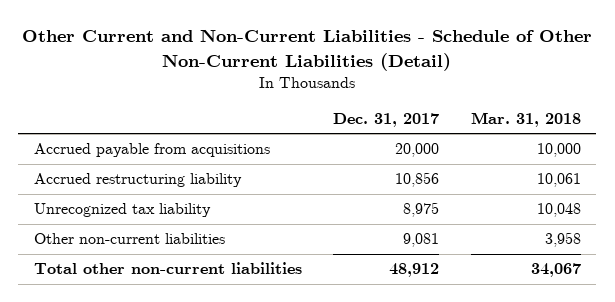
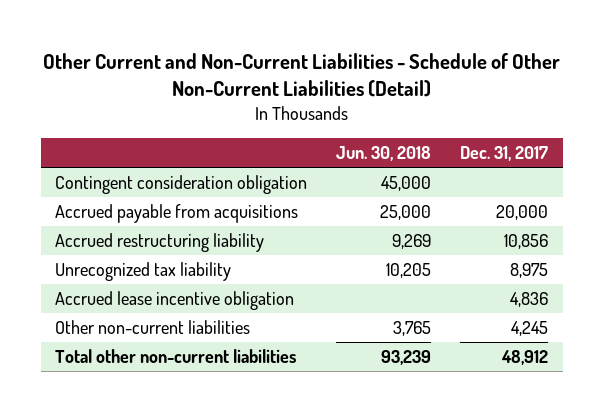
[470,111,581,127] Mar. 31, 2018 -> none
none -> [336,146,432,162] Jun. 30, 2018
none -> [55,175,308,195] Contingent consideration obligation
none -> [55,291,295,311] Accrued lease incentive obligation
[403,233,440,248] 9,081 -> [511,321,549,337] 4,245

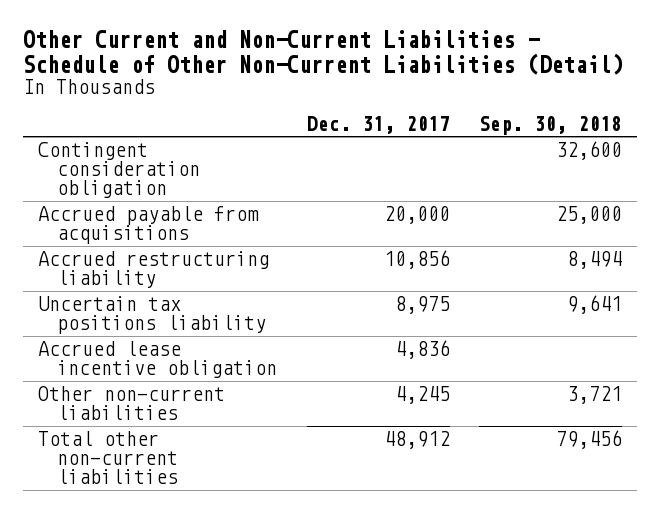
[336,146,432,162] Jun. 30, 2018 -> none
none -> [479,115,623,135] Sep. 30, 2018
[55,262,232,282] Unrecognized tax liability -> [38,296,266,335] Uncertain tax positions liability

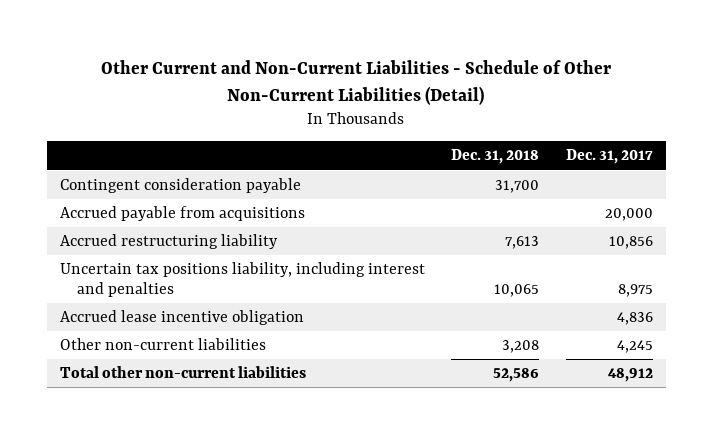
[479,115,623,135] Sep. 30, 2018 -> none
none -> [451,149,540,165] Dec. 31, 2018
[38,142,200,199] Contingent consideration obligation -> [59,178,301,194] Contingent consideration payable
[38,296,266,335] Uncertain tax positions liability -> [59,262,425,298] Uncertain tax positions liability, including interest and penalties

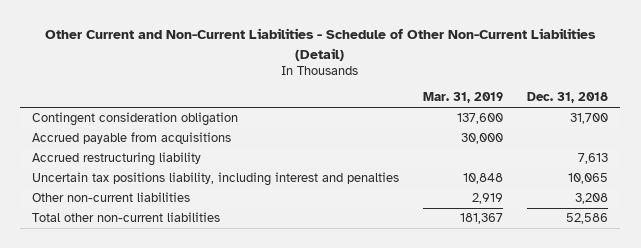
[565,149,653,165] Dec. 31, 2017 -> none
none -> [423,92,504,104] Mar. 31, 2019
[59,178,301,194] Contingent consideration payable -> [32,112,239,127] Contingent consideration obligation
[59,310,304,326] Accrued lease incentive obligation -> none

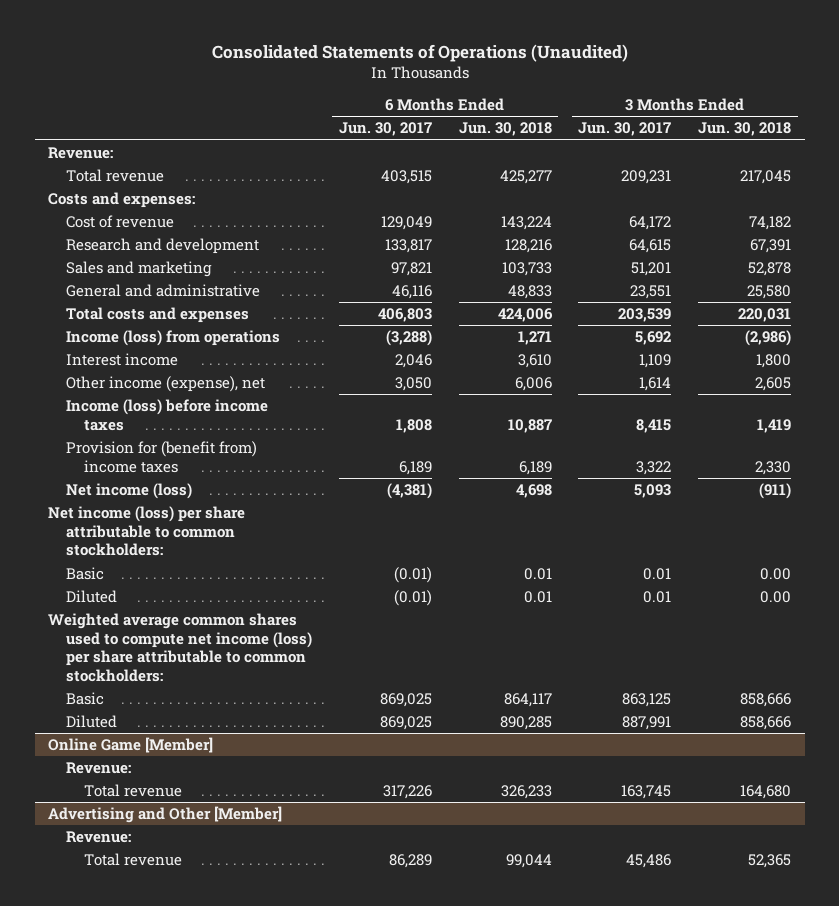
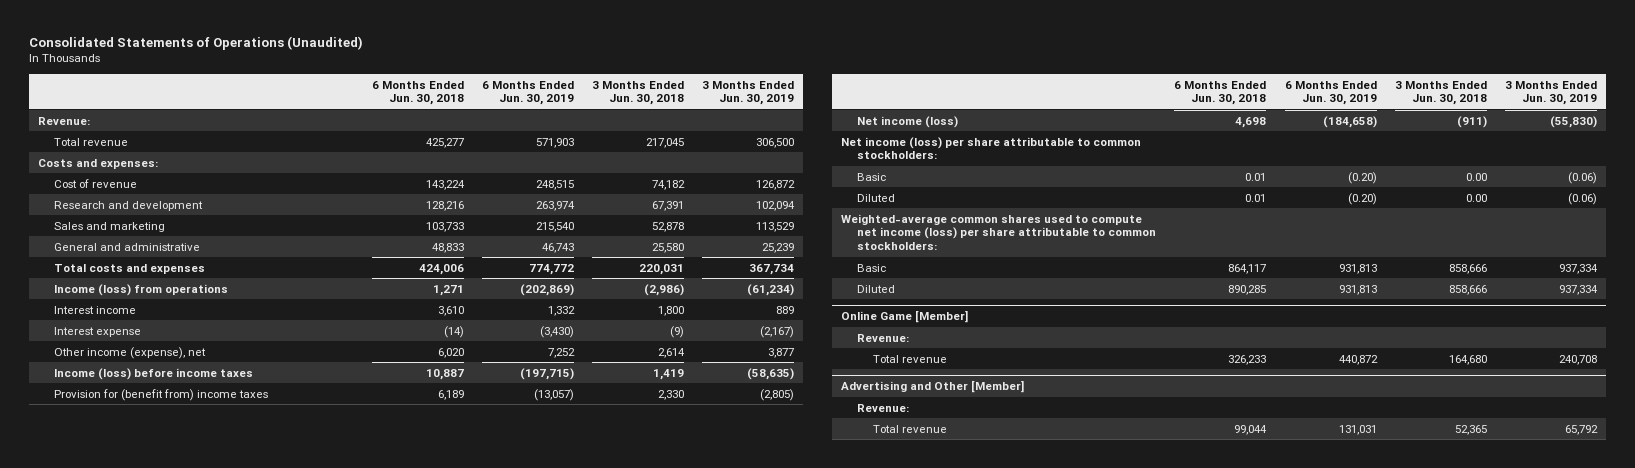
[338,122,432,137] Jun. 30, 2017 -> none
[578,122,672,137] Jun. 30, 2017 -> none
none -> [481,80,574,106] 6 Months Ended Jun. 30, 2019
none -> [702,80,795,106] 3 Months Ended Jun. 30, 2019
none -> [54,326,142,337] Interest expense
[514,377,552,392] 6,006 -> [437,347,464,358] 6,020
[755,377,792,392] 2,605 -> [658,347,686,358] 2,614
[48,613,312,683] Weighted average common shares used to compute net income (loss) per share attributable to common stockholders: -> [841,213,1157,250] Weighted-average common shares used to compute net income (loss) per share attributable to common stockholders:

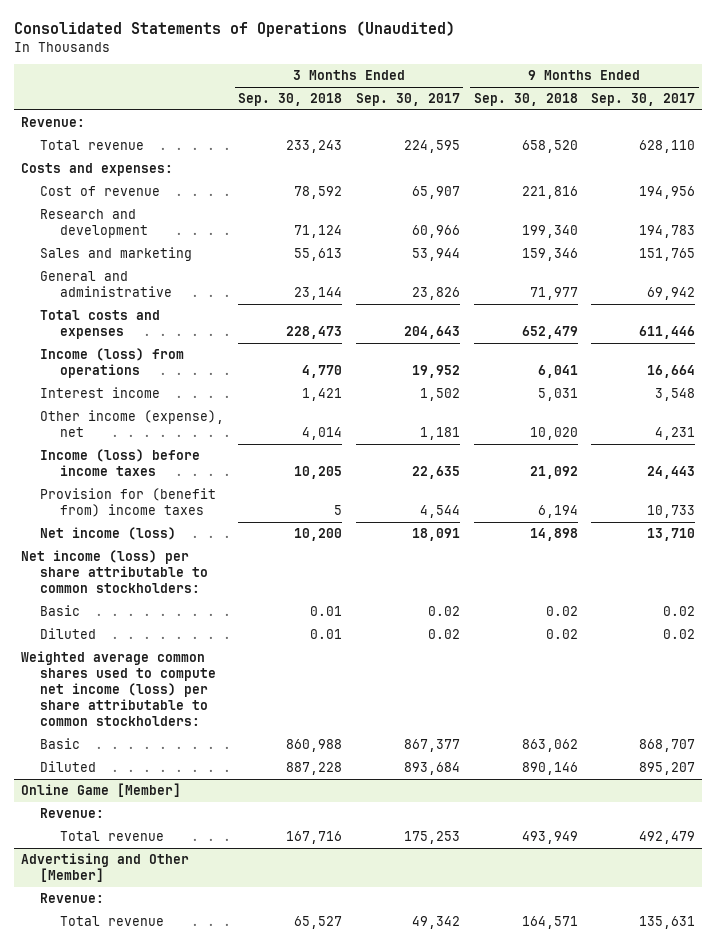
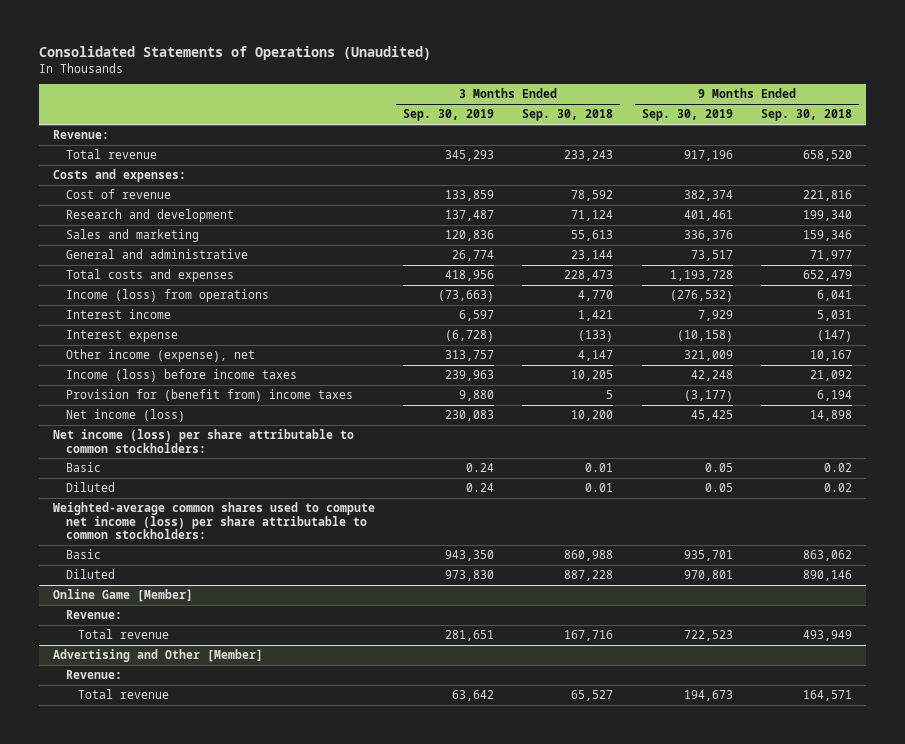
[355,93,460,107] Sep. 30, 2017 -> none
[591,93,696,107] Sep. 30, 2017 -> none
none -> [403,109,495,122] Sep. 30, 2019
none -> [641,109,733,122] Sep. 30, 2019
none -> [65,330,178,343] Interest expense
[302,427,343,441] 4,014 -> [578,350,614,362] 4,147
[529,427,578,441] 10,020 -> [809,350,852,362] 10,167
[20,651,217,727] Weighted average common shares used to compute net income (loss) per share attributable to common stockholders: -> [52,502,375,540] Weighted-average common shares used to compute net income (loss) per share attributable to common stockholders:

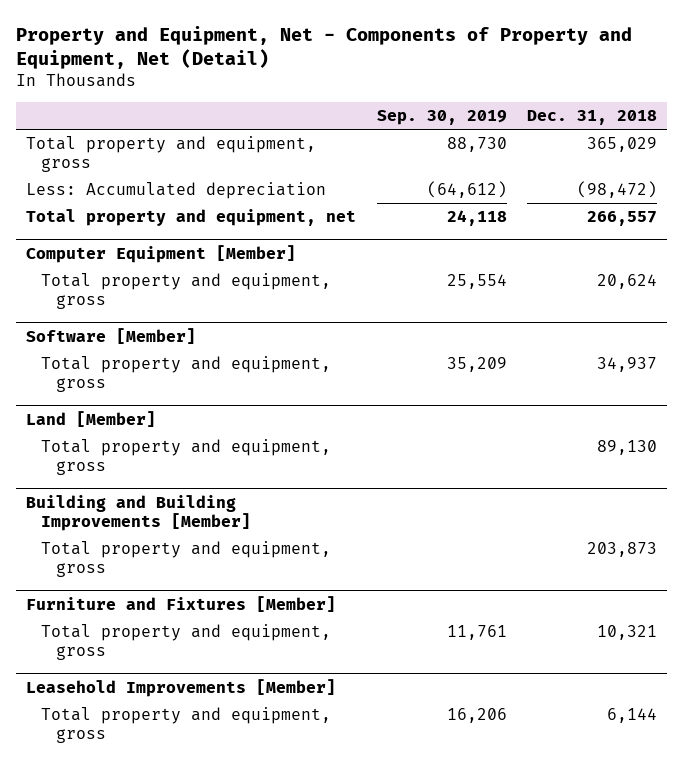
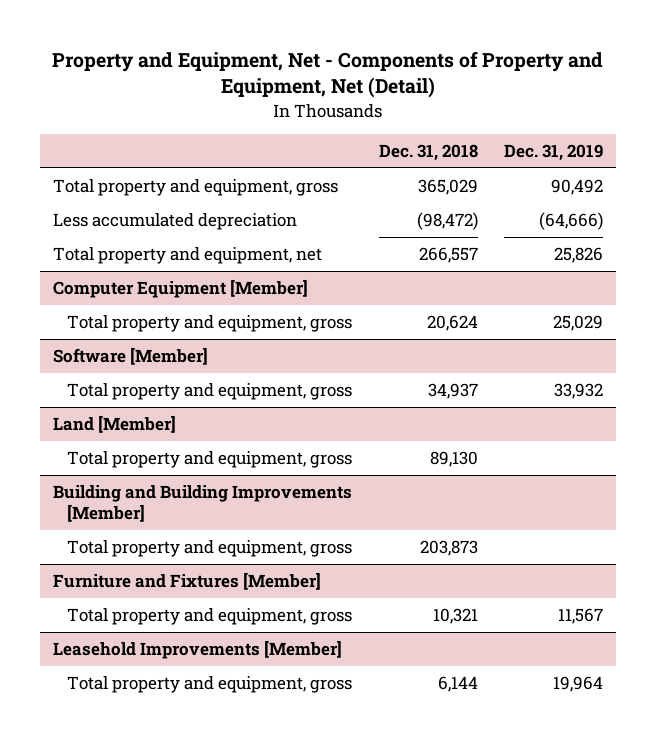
[376,110,507,126] Sep. 30, 2019 -> none
none -> [503,143,603,161] Dec. 31, 2019
[26,182,327,200] Less: Accumulated depreciation -> [53,213,298,231] Less accumulated depreciation

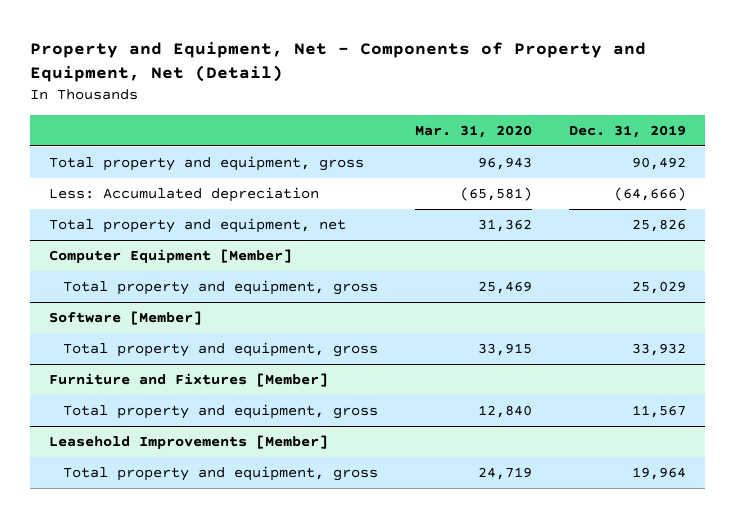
[378,143,478,161] Dec. 31, 2018 -> none
none -> [415,124,533,138] Mar. 31, 2020
[53,213,298,231] Less accumulated depreciation -> [48,186,319,202] Less: Accumulated depreciation
[53,415,177,434] Land [Member] -> none
[67,451,353,469] Total property and equipment, gross -> none
[53,485,353,523] Building and Building Improvements [Member] -> none
[67,540,353,558] Total property and equipment, gross -> none

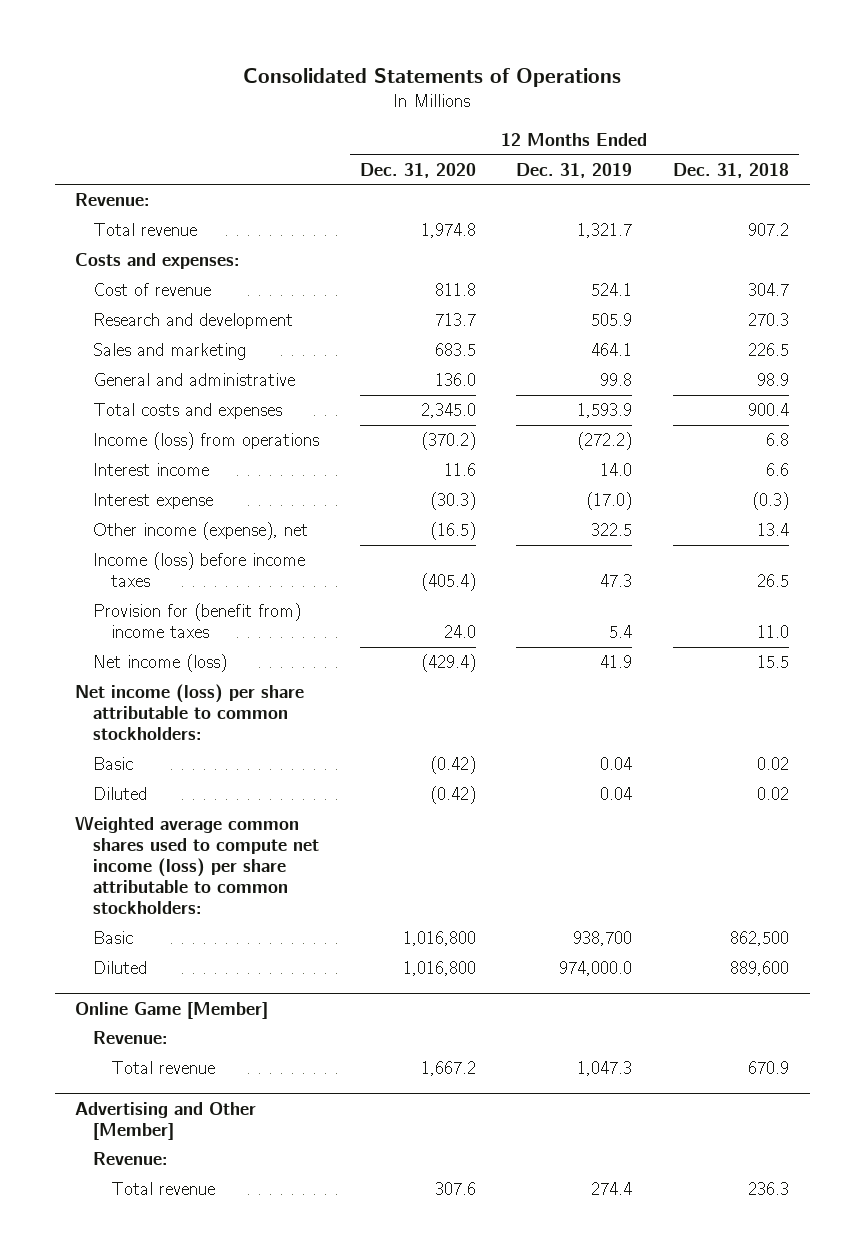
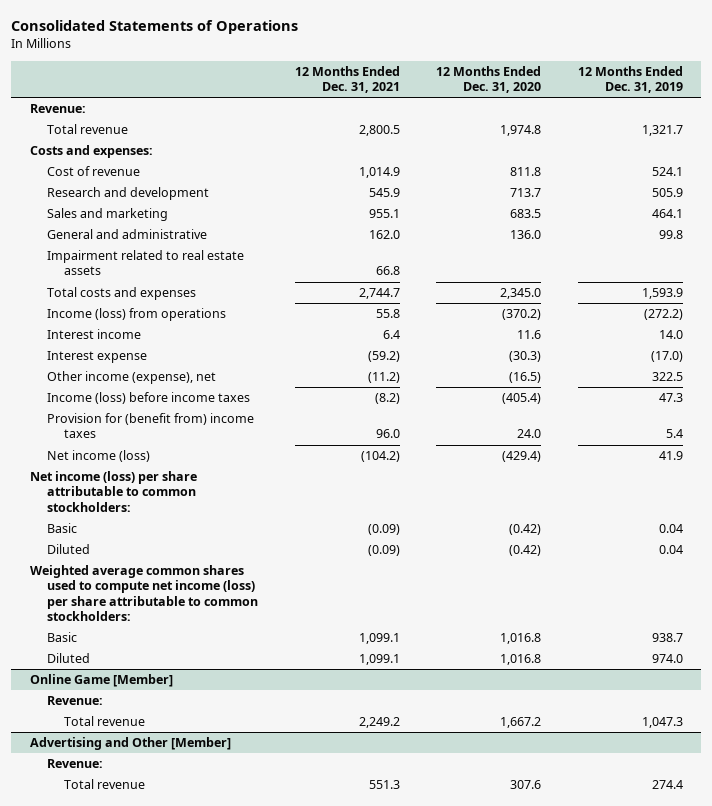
[673,162,790,178] Dec. 31, 2018 -> none
none -> [294,65,400,94] 12 Months Ended Dec. 31, 2021
none -> [46,250,244,276] Impairment related to real estate assets
[402,930,476,946] 1,016,800 -> [500,633,542,645] 1,016.8
[573,930,633,946] 938,700 -> [651,633,683,643] 938.7
[402,960,476,976] 1,016,800 -> [500,654,542,666] 1,016.8
[559,960,633,976] 974,000.0 -> [651,654,683,664] 974.0

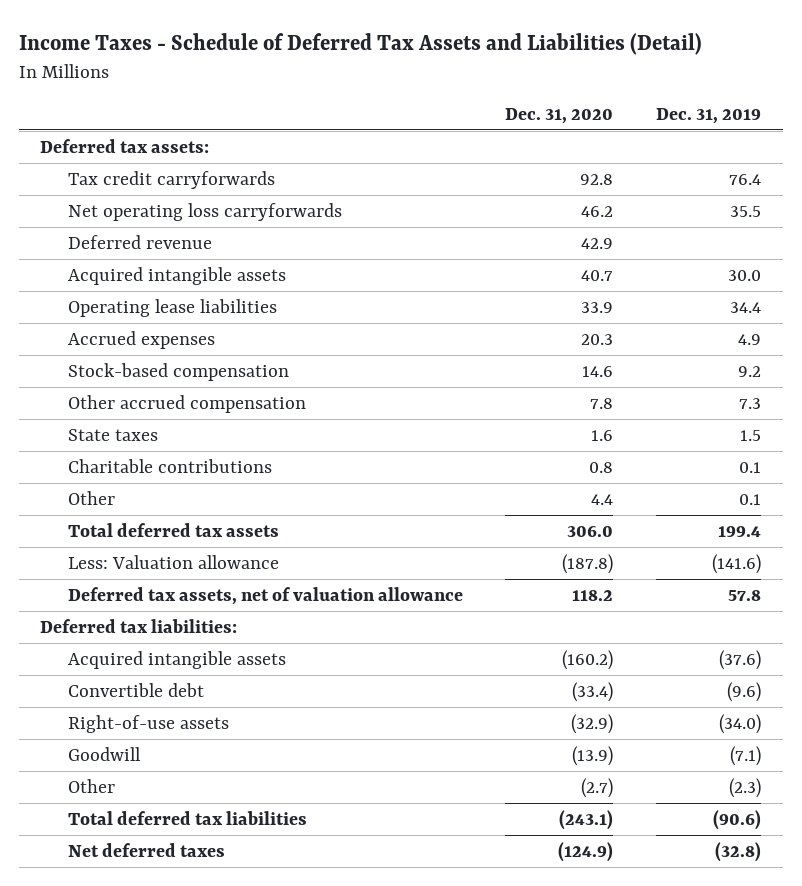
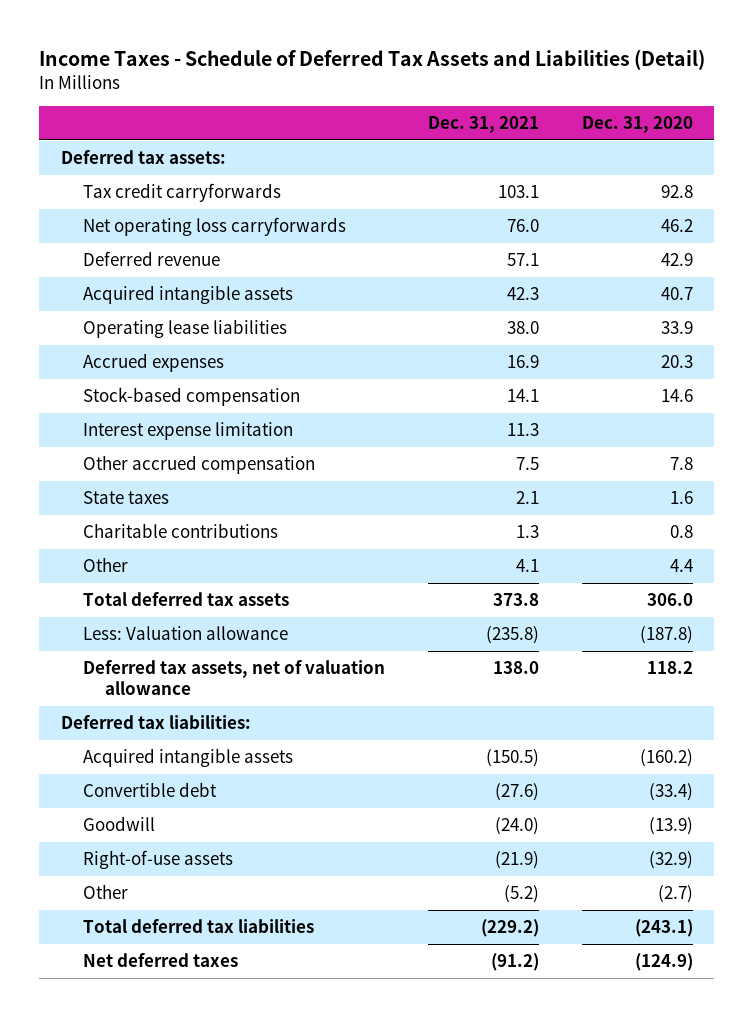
[656,107,762,124] Dec. 31, 2019 -> none
none -> [427,116,539,134] Dec. 31, 2021
none -> [82,422,293,441] Interest expense limitation
[67,714,229,733] Right-of-use assets -> [82,850,233,870] Right-of-use assets

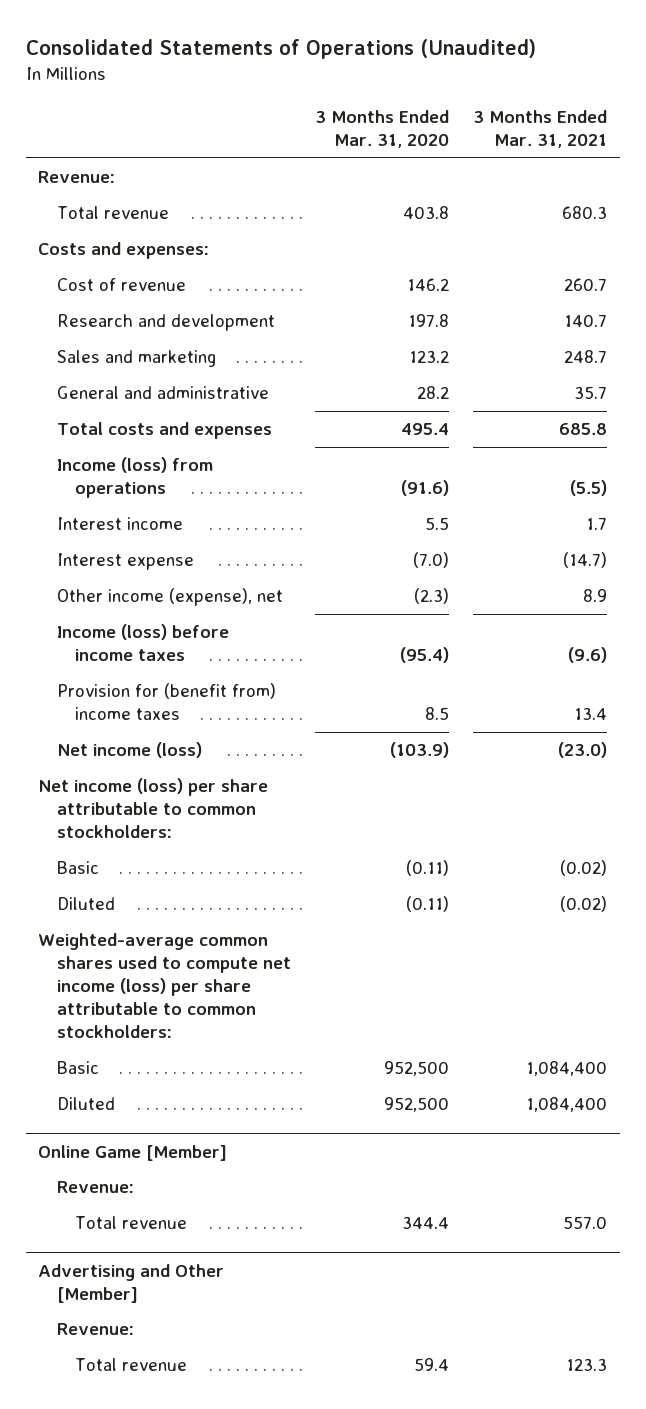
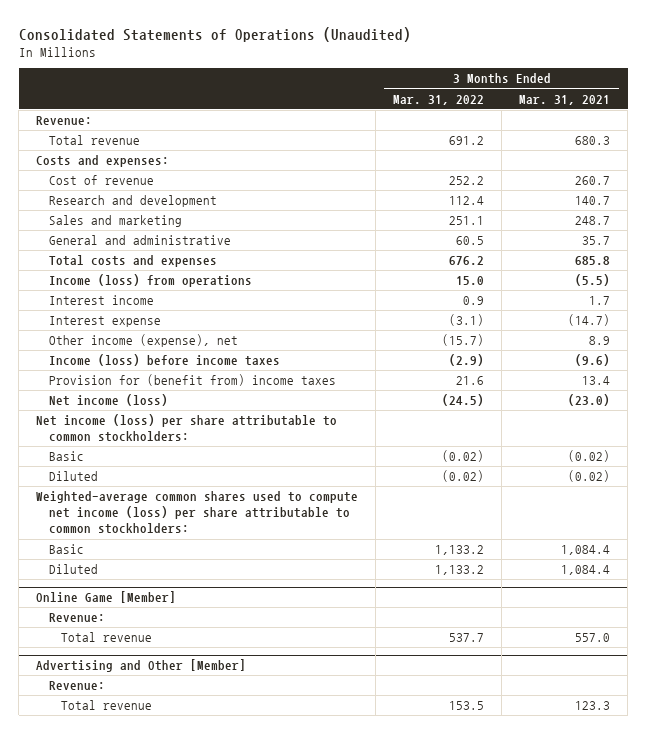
[315,110,450,149] 3 Months Ended Mar. 31, 2020 -> none
none -> [393,94,485,105] Mar. 31, 2022
[526,1061,608,1077] 1,084,400 -> [561,545,611,556] 1,084.4
[526,1097,608,1113] 1,084,400 -> [561,565,611,576] 1,084.4

